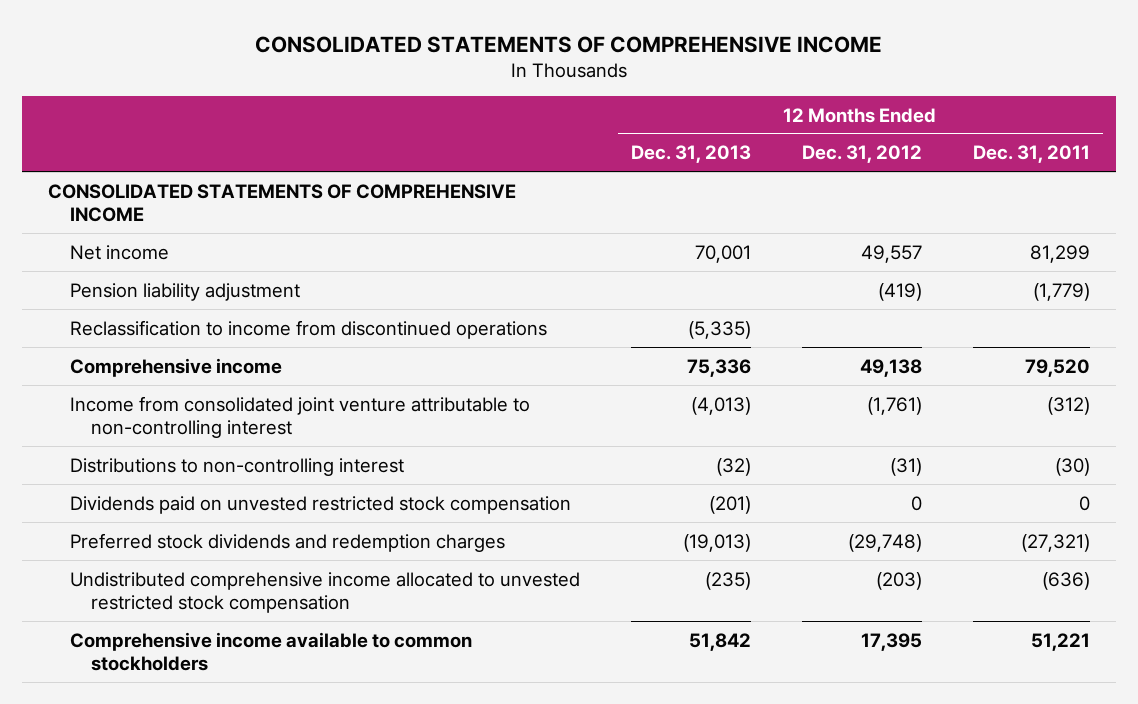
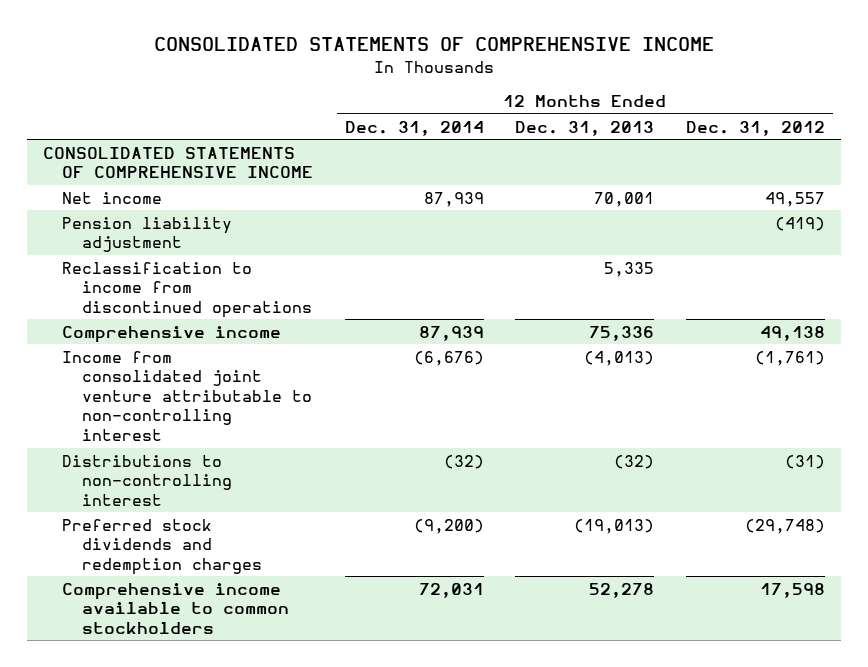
[973,145,1091,164] Dec. 31, 2011 -> none
none -> [344,120,484,136] Dec. 31, 2014
[687,320,751,339] (5,335) -> [604,261,655,277] 5,335
[69,495,571,514] Dividends paid on unvested restricted stock compensation -> none
[69,571,580,614] Undistributed comprehensive income allocated to unvested restricted stock compensation -> none
[688,632,751,651] 51,842 -> [589,582,655,598] 52,278
[860,632,922,651] 17,395 -> [759,582,825,598] 17,598

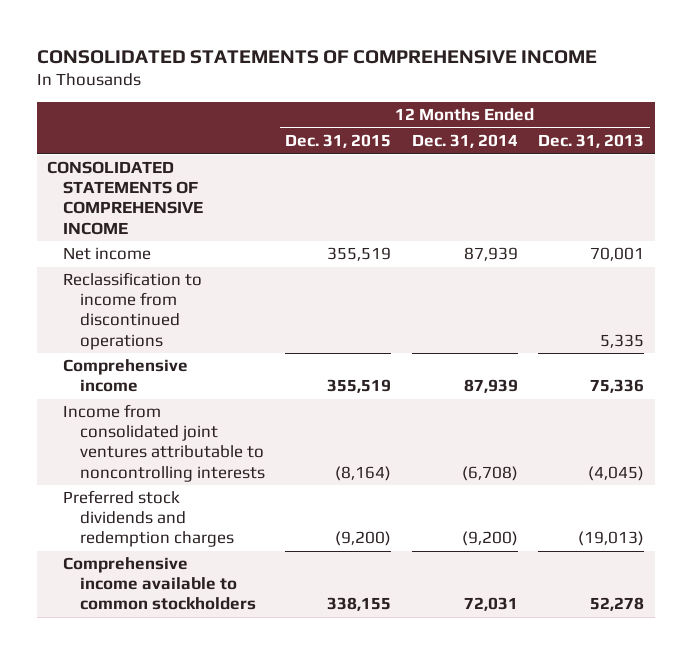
[685,120,825,136] Dec. 31, 2012 -> none
none -> [285,134,392,149] Dec. 31, 2015
[62,216,233,253] Pension liability adjustment -> none
[62,454,233,506] Distributions to non-controlling interest -> none
[62,350,313,441] Income from consolidated joint venture attributable to non-controlling interest -> [63,404,265,482] Income from consolidated joint ventures attributable to noncontrolling interests
[413,350,484,366] (6,676) -> [461,465,518,481] (6,708)
[584,350,655,366] (4,013) -> [588,465,645,481] (4,045)

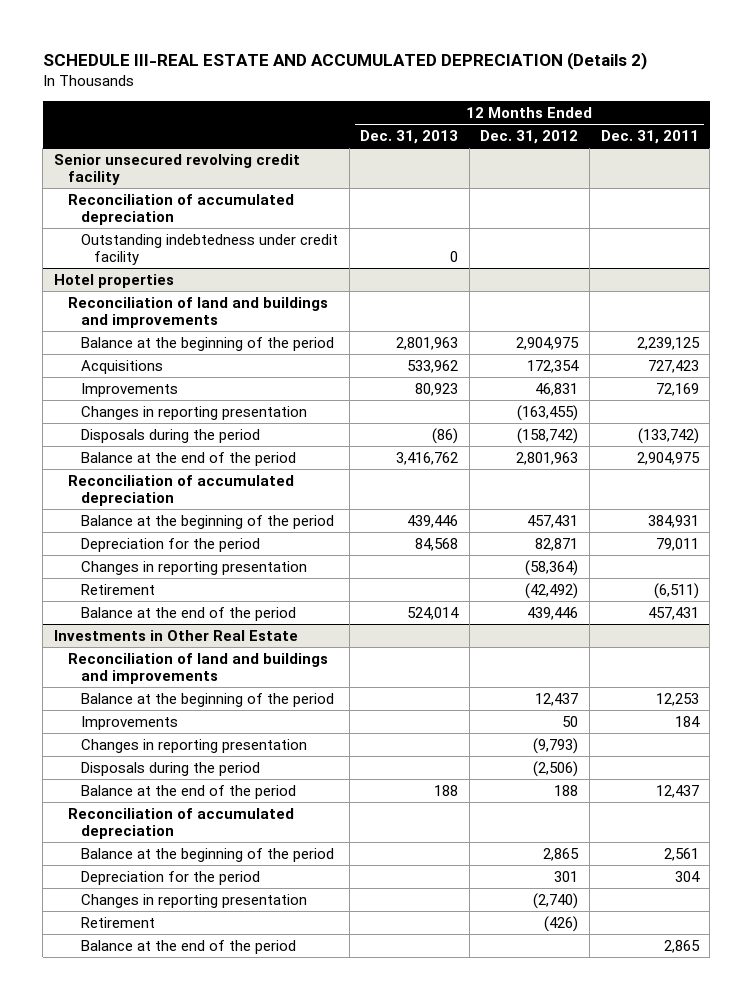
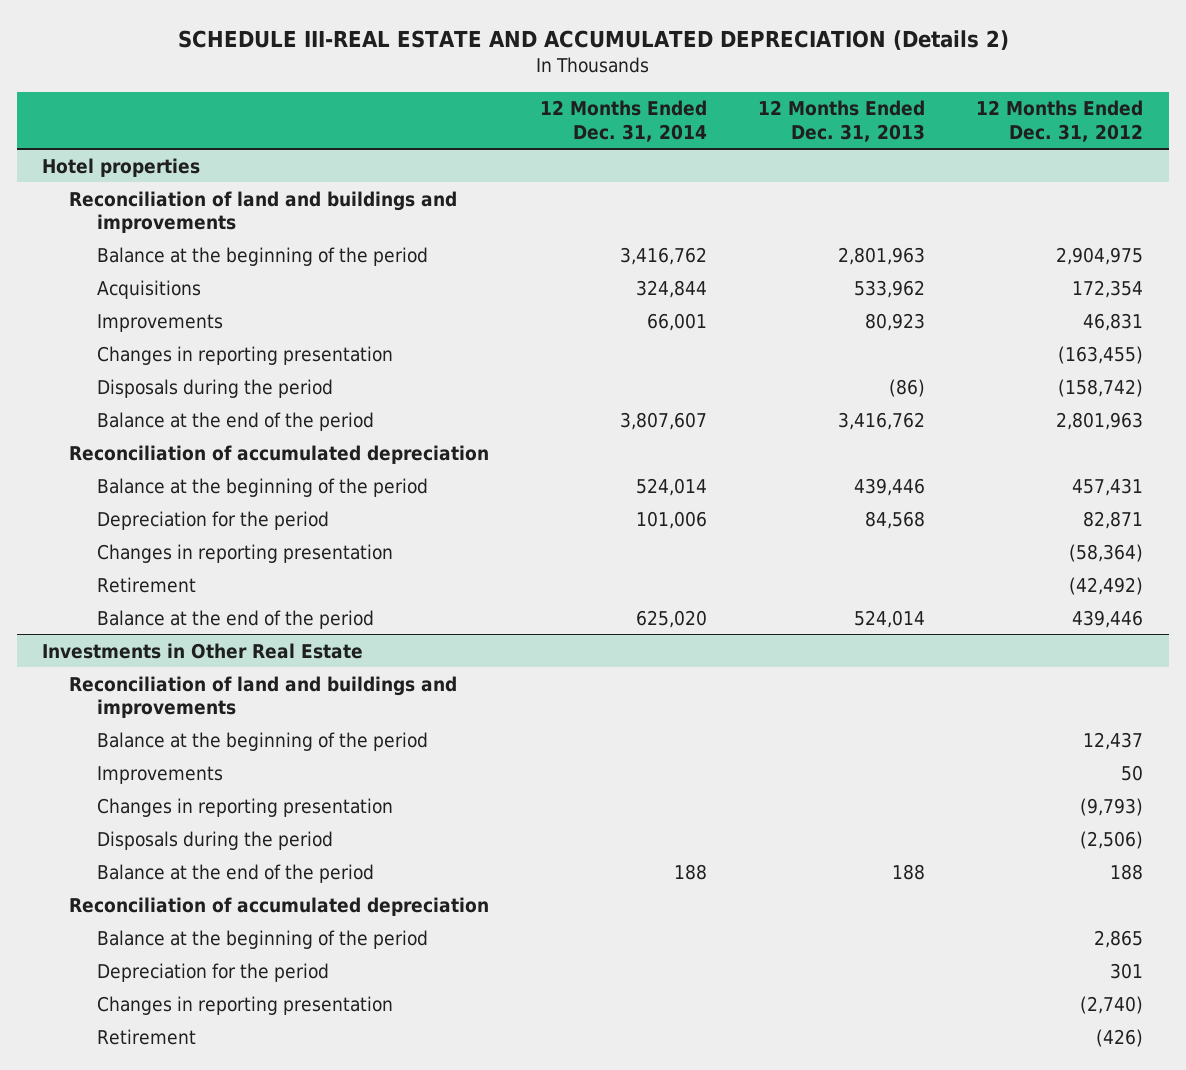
[600,129,699,144] Dec. 31, 2011 -> none
none -> [540,100,708,142] 12 Months Ended Dec. 31, 2014
[54,153,301,186] Senior unsecured revolving credit facility -> none
[67,193,294,226] Reconciliation of accumulated depreciation -> none
[80,233,338,266] Outstanding indebtedness under credit facility -> none
[80,939,296,954] Balance at the end of the period -> none

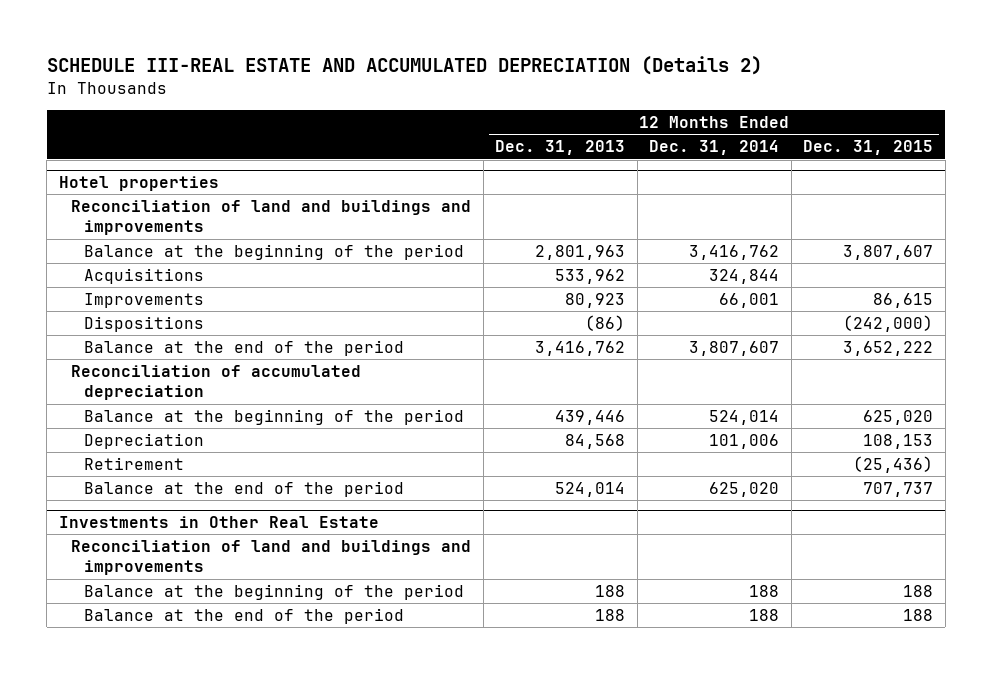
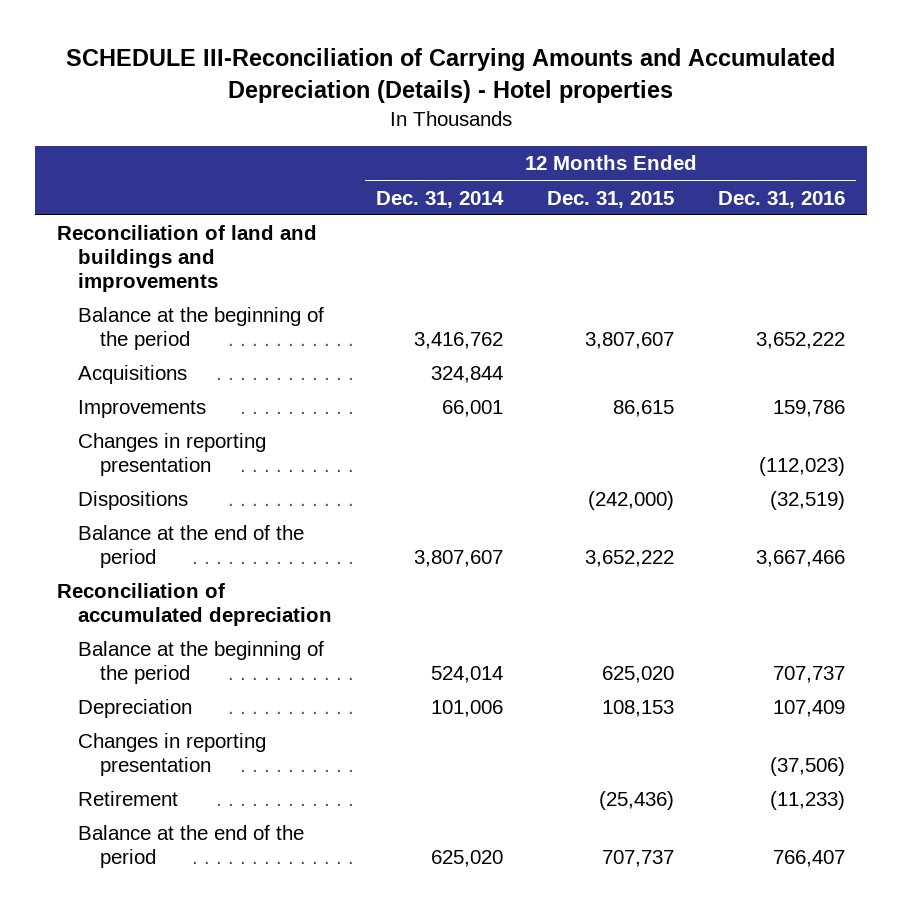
[46,55,762,75] SCHEDULE III-REAL ESTATE AND ACCUMULATED DEPRECIATION (Details 2) -> [65,48,835,104] SCHEDULE III-Reconciliation of Carrying Amounts and Accumulated Depreciation (Details) - Hotel properties
[495,140,626,156] Dec. 31, 2013 -> none
none -> [718,190,846,208] Dec. 31, 2016
[58,176,219,192] Hotel properties -> none
none -> [78,433,267,477] Changes in reporting presentation
none -> [78,733,267,777] Changes in reporting presentation
[58,516,379,529] Investments in Other Real Estate -> none
[71,540,472,576] Reconciliation of land and buildings and improvements -> none
[84,584,465,601] Balance at the beginning of the period -> none
[84,608,405,625] Balance at the end of the period -> none

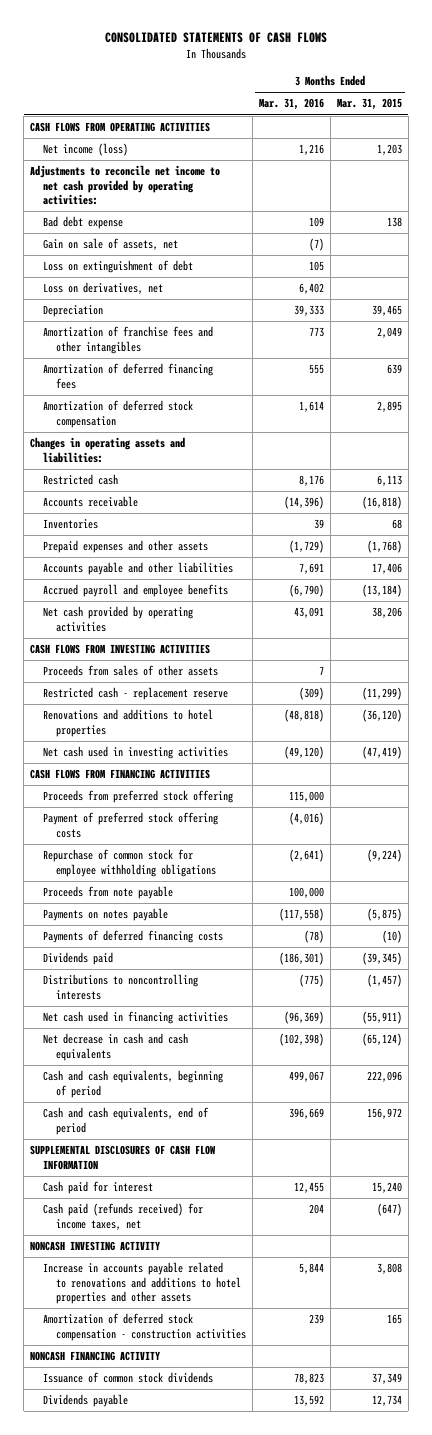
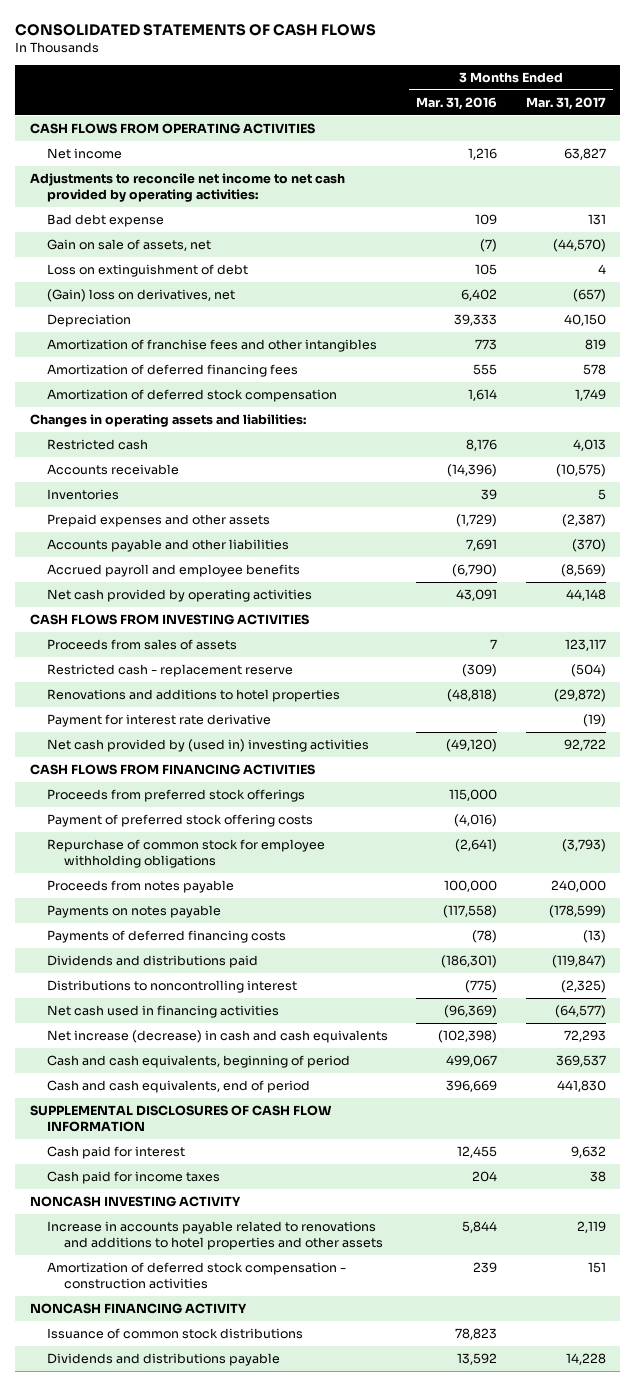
[336,98,402,111] Mar. 31, 2015 -> none
none -> [525,96,606,110] Mar. 31, 2017
[43,143,129,157] Net income (loss) -> [46,148,122,160] Net income
[43,282,164,295] Loss on derivatives, net -> [46,289,235,303] (Gain) loss on derivatives, net
[43,665,219,677] Proceeds from sales of other assets -> [46,639,237,651] Proceeds from sales of assets
none -> [46,714,271,728] Payment for interest rate derivative
[43,746,229,760] Net cash used in investing activities -> [46,739,369,753] Net cash provided by (used in) investing activities
[43,790,234,804] Proceeds from preferred stock offering -> [46,789,305,803] Proceeds from preferred stock offerings
[43,886,174,900] Proceeds from note payable -> [46,880,234,894] Proceeds from notes payable
[43,952,114,966] Dividends paid -> [46,955,258,969] Dividends and distributions paid
[43,974,199,1000] Distributions to noncontrolling interests -> [46,980,297,994] Distributions to noncontrolling interest
[43,1033,189,1061] Net decrease in cash and cash equivalents -> [46,1030,388,1044] Net increase (decrease) in cash and cash equivalents
[43,1203,204,1230] Cash paid (refunds received) for income taxes, net -> [46,1171,220,1185] Cash paid for income taxes
[43,1372,214,1384] Issuance of common stock dividends -> [46,1328,303,1340] Issuance of common stock distributions
[43,1394,129,1408] Dividends payable -> [46,1353,280,1367] Dividends and distributions payable

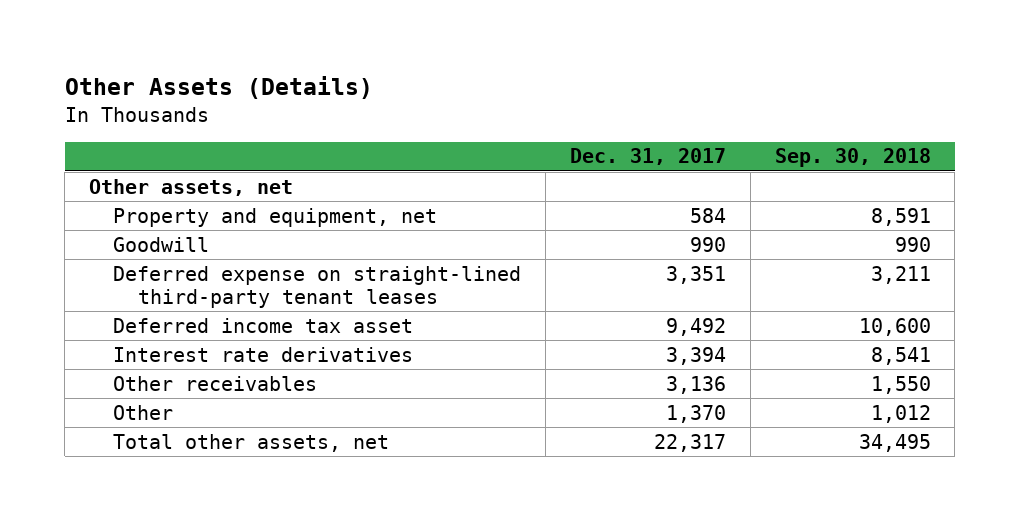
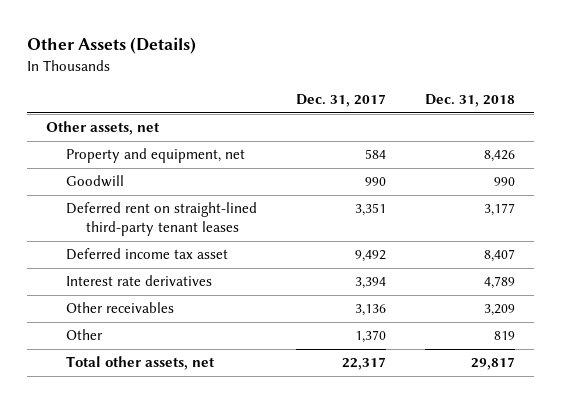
[774,148,931,168] Sep. 30, 2018 -> none
none -> [424,94,515,108] Dec. 31, 2018
[113,265,522,308] Deferred expense on straight-lined third-party tenant leases -> [66,202,258,237] Deferred rent on straight-lined third-party tenant leases

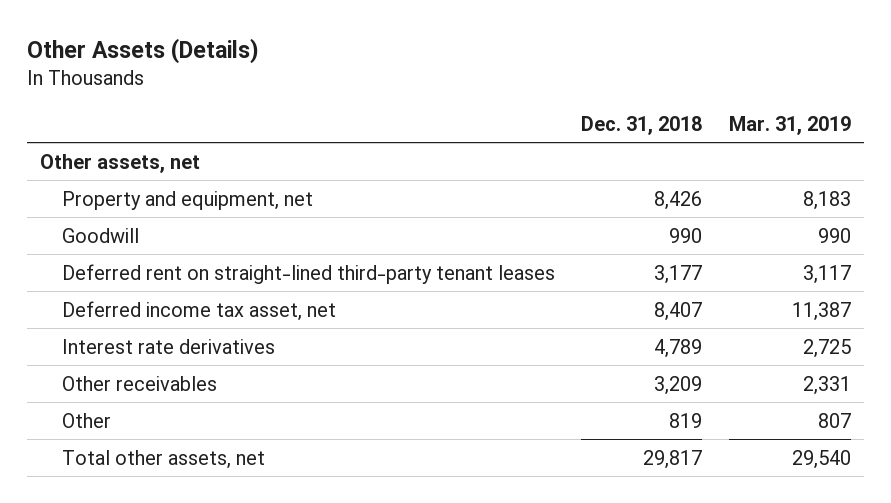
[295,94,386,108] Dec. 31, 2017 -> none
none -> [728,115,851,135] Mar. 31, 2019
[66,248,229,261] Deferred income tax asset -> [62,300,337,321] Deferred income tax asset, net

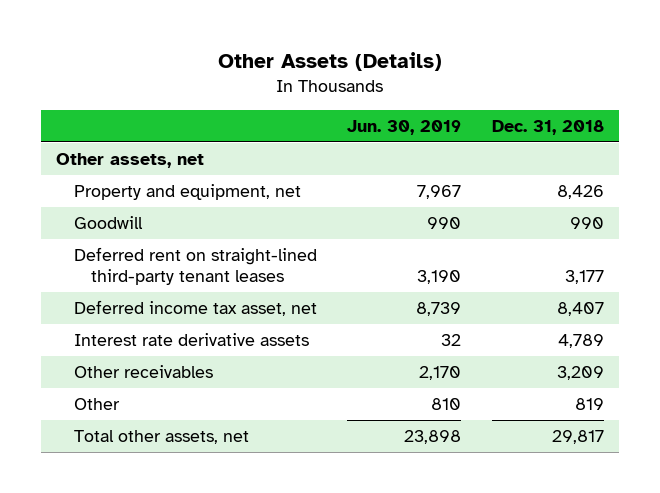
[728,115,851,135] Mar. 31, 2019 -> none
none -> [347,119,462,135] Jun. 30, 2019
[62,338,276,354] Interest rate derivatives -> [73,333,309,347] Interest rate derivative assets

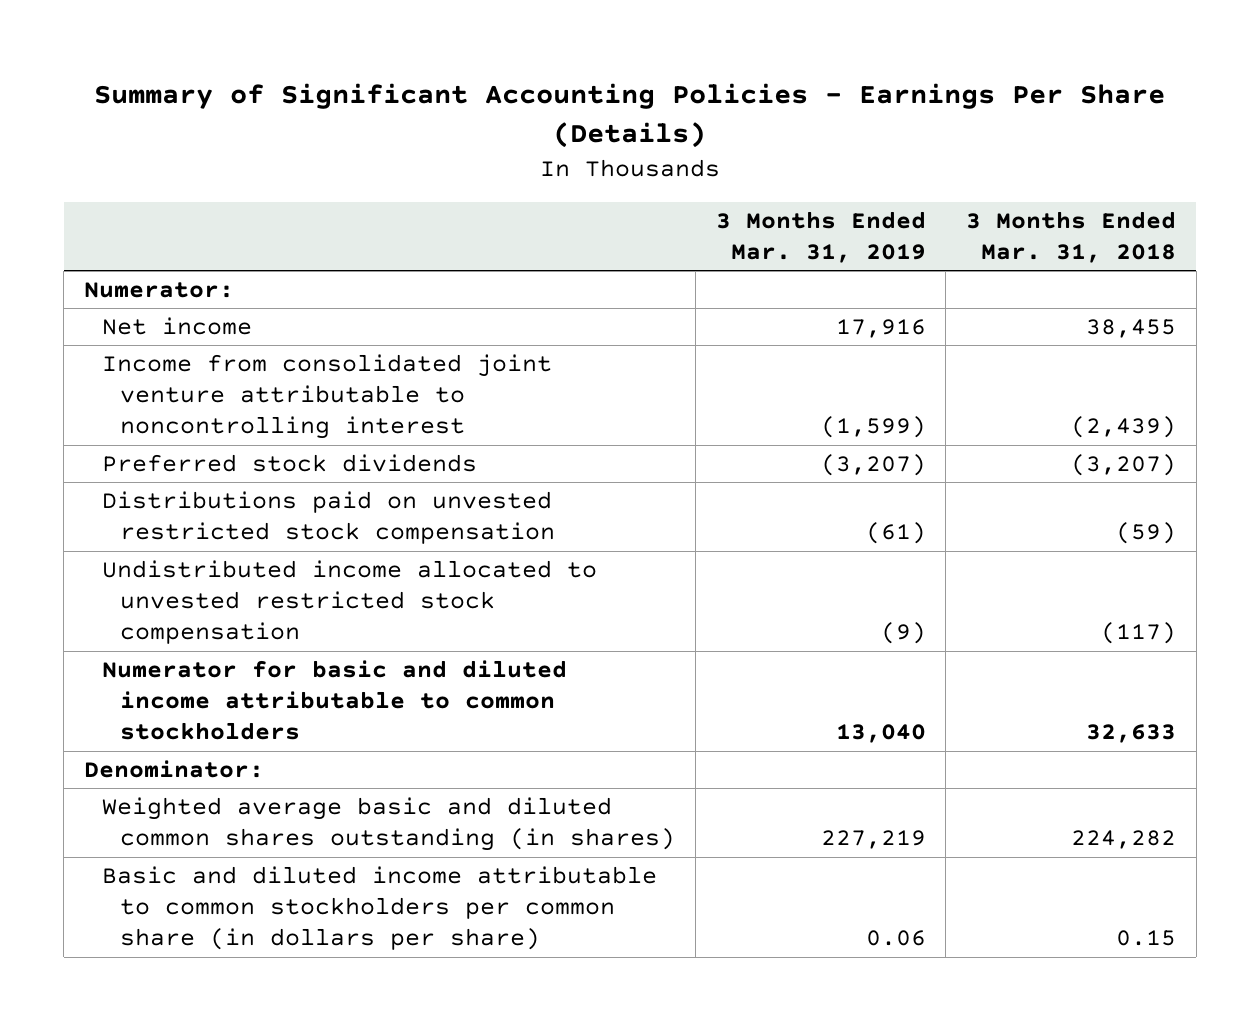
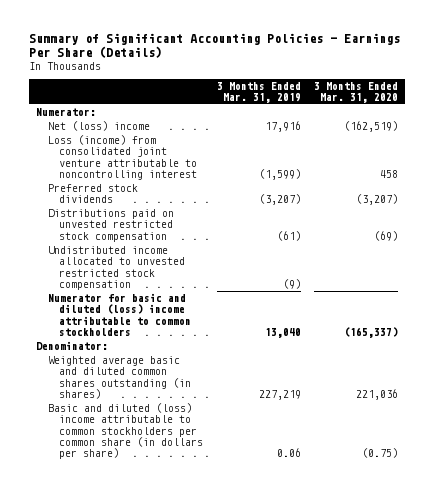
[966,210,1177,263] 3 Months Ended Mar. 31, 2018 -> none
none -> [314,81,399,104] 3 Months Ended Mar. 31, 2020
[102,317,253,336] Net income -> [47,121,150,132] Net (loss) income
[102,354,553,440] Income from consolidated joint venture attributable to noncontrolling interest -> [47,135,197,181] Loss (income) from consolidated joint venture attributable to noncontrolling interest
[102,660,568,741] Numerator for basic and diluted income attributable to common stockholders -> [47,293,191,337] Numerator for basic and diluted (loss) income attributable to common stockholders
[102,866,658,951] Basic and diluted income attributable to common stockholders per common share (in dollars per share) -> [47,403,203,460] Basic and diluted (loss) income attributable to common stockholders per common share (in dollars per share)

